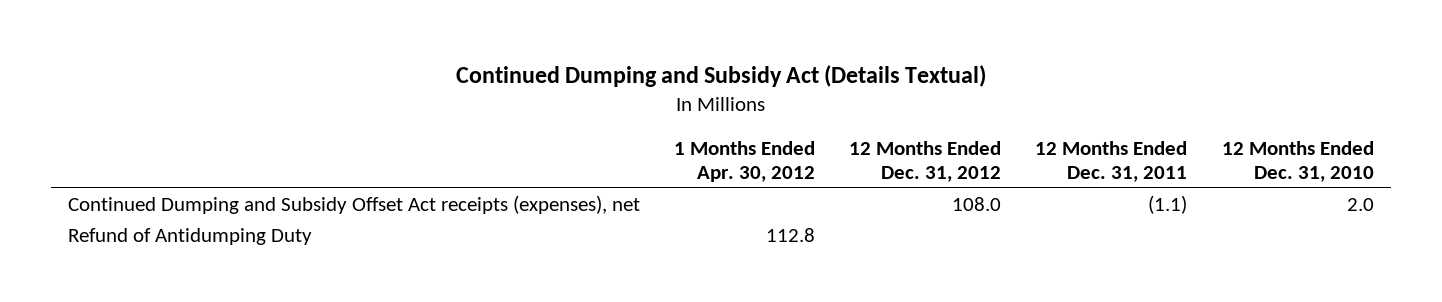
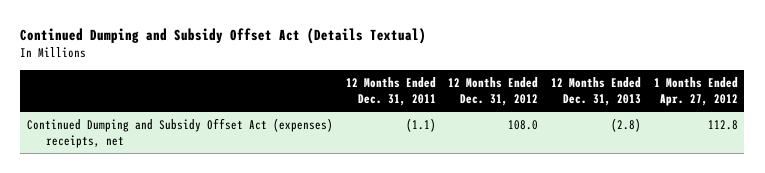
[455,65,986,88] Continued Dumping and Subsidy Act (Details Textual) -> [20,28,427,45] Continued Dumping and Subsidy Offset Act (Details Textual)
[674,140,816,182] 1 Months Ended Apr. 30, 2012 -> none
[1221,140,1374,182] 12 Months Ended Dec. 31, 2010 -> none
none -> [551,77,642,106] 12 Months Ended Dec. 31, 2013
none -> [654,77,739,106] 1 Months Ended Apr. 27, 2012
[67,228,312,246] Refund of Antidumping Duty -> none
[67,195,640,215] Continued Dumping and Subsidy Offset Act receipts (expenses), net -> [26,118,333,148] Continued Dumping and Subsidy Offset Act (expenses) receipts, net

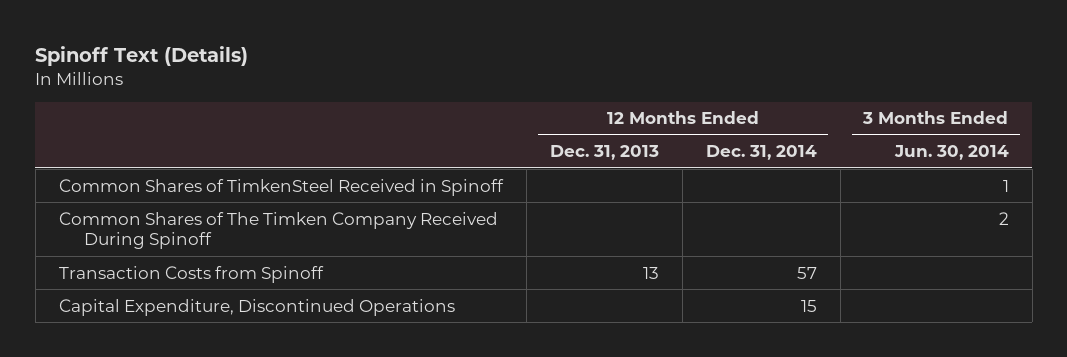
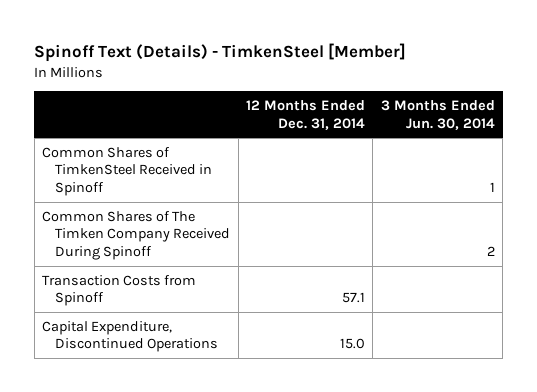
[35,45,249,66] Spinoff Text (Details) -> [34,42,407,62] Spinoff Text (Details) - TimkenSteel [Member]
[549,145,659,161] Dec. 31, 2013 -> none
[796,266,817,279] 57 -> [342,292,366,304] 57.1
[800,299,817,312] 15 -> [340,338,366,350] 15.0

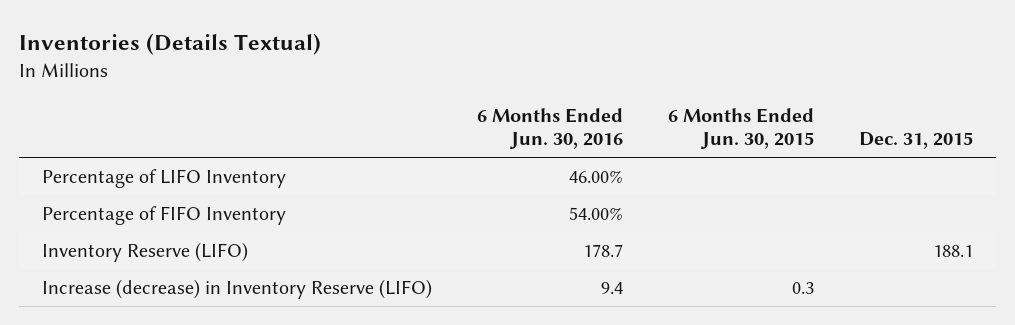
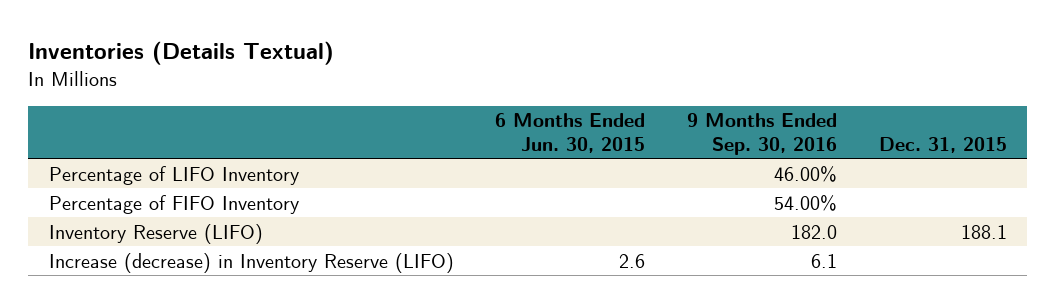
[476,108,623,150] 6 Months Ended Jun. 30, 2016 -> none
none -> [686,113,837,155] 9 Months Ended Sep. 30, 2016
[792,281,815,294] 0.3 -> [619,253,646,268] 2.6

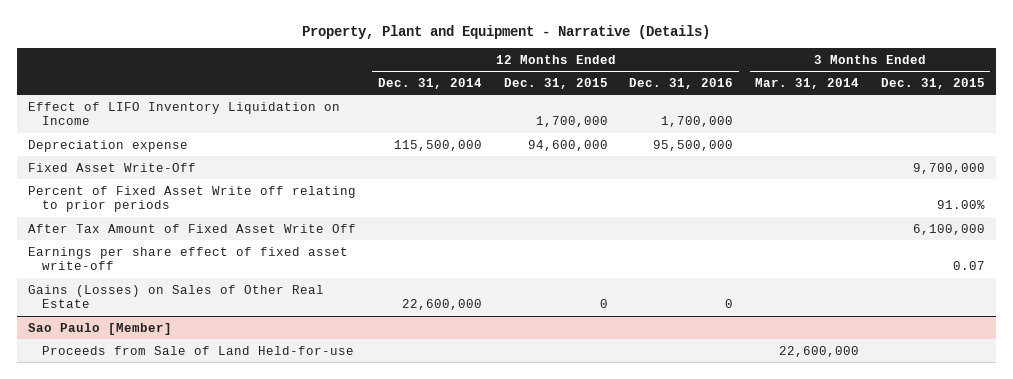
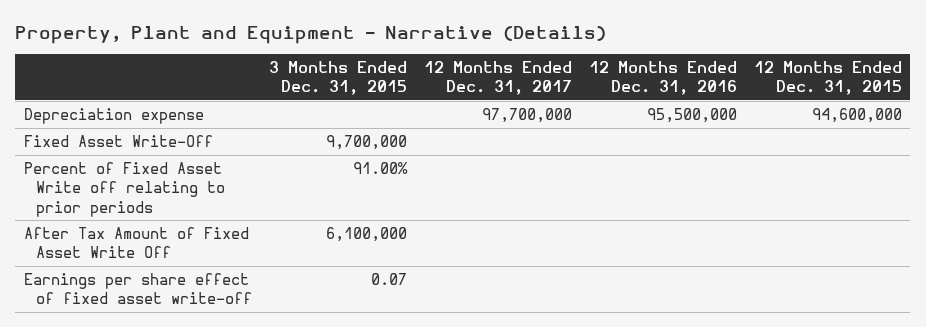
[377,77,482,89] Dec. 31, 2014 -> none
[755,77,860,89] Mar. 31, 2014 -> none
none -> [424,60,573,95] 12 Months Ended Dec. 31, 2017
[27,101,340,126] Effect of LIFO Inventory Liquidation on Income -> none
[27,284,324,309] Gains (Losses) on Sales of Other Real Estate -> none
[27,322,172,335] Sao Paulo [Member] -> none
[41,345,354,355] Proceeds from Sale of Land Held-for-use -> none

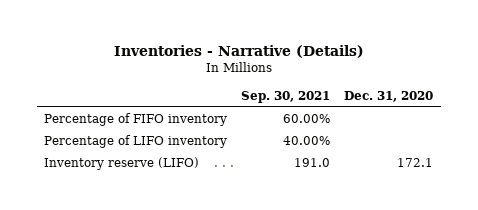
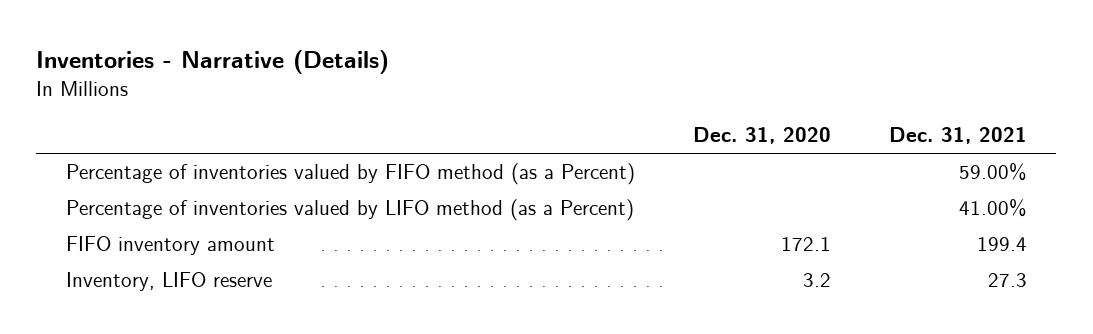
[241,90,331,103] Sep. 30, 2021 -> none
none -> [889,127,1028,145] Dec. 31, 2021
[44,112,228,126] Percentage of FIFO inventory -> [65,163,635,186] Percentage of inventories valued by FIFO method (as a Percent)
[44,134,228,148] Percentage of LIFO inventory -> [65,199,634,222] Percentage of inventories valued by LIFO method (as a Percent)
none -> [65,236,275,256] FIFO inventory amount
[44,156,200,170] Inventory reserve (LIFO) -> [65,272,272,292] Inventory, LIFO reserve
[397,157,434,167] 172.1 -> [802,273,831,288] 3.2

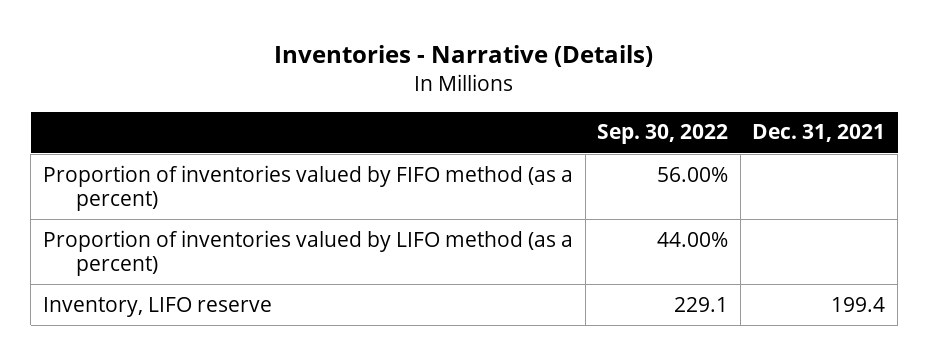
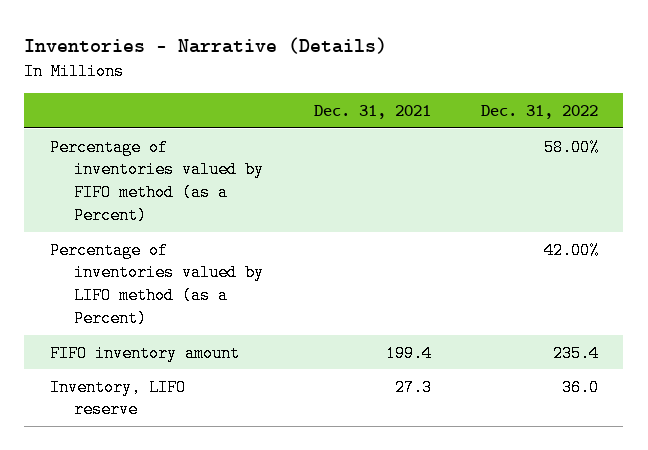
[597,124,729,145] Sep. 30, 2022 -> none
none -> [481,104,599,119] Dec. 31, 2022
[43,164,574,212] Proportion of inventories valued by FIFO method (as a percent) -> [49,138,265,225] Percentage of inventories valued by FIFO method (as a Percent)
[43,229,574,277] Proportion of inventories valued by LIFO method (as a percent) -> [49,241,265,328] Percentage of inventories valued by LIFO method (as a Percent)
none -> [49,344,240,362] FIFO inventory amount
[831,296,886,312] 199.4 -> [394,378,432,396] 27.3

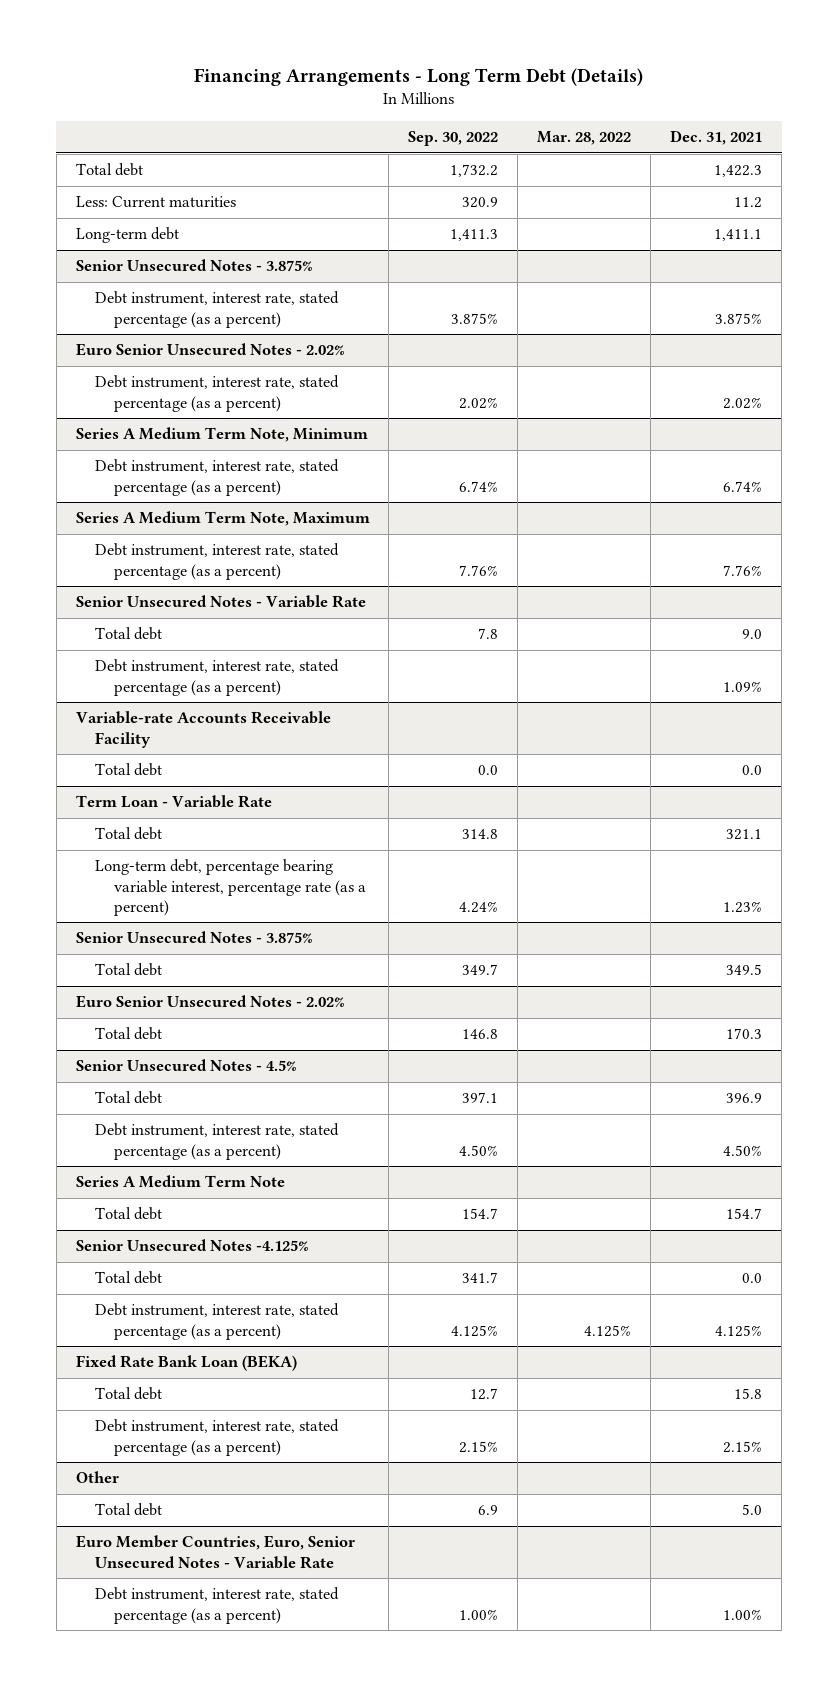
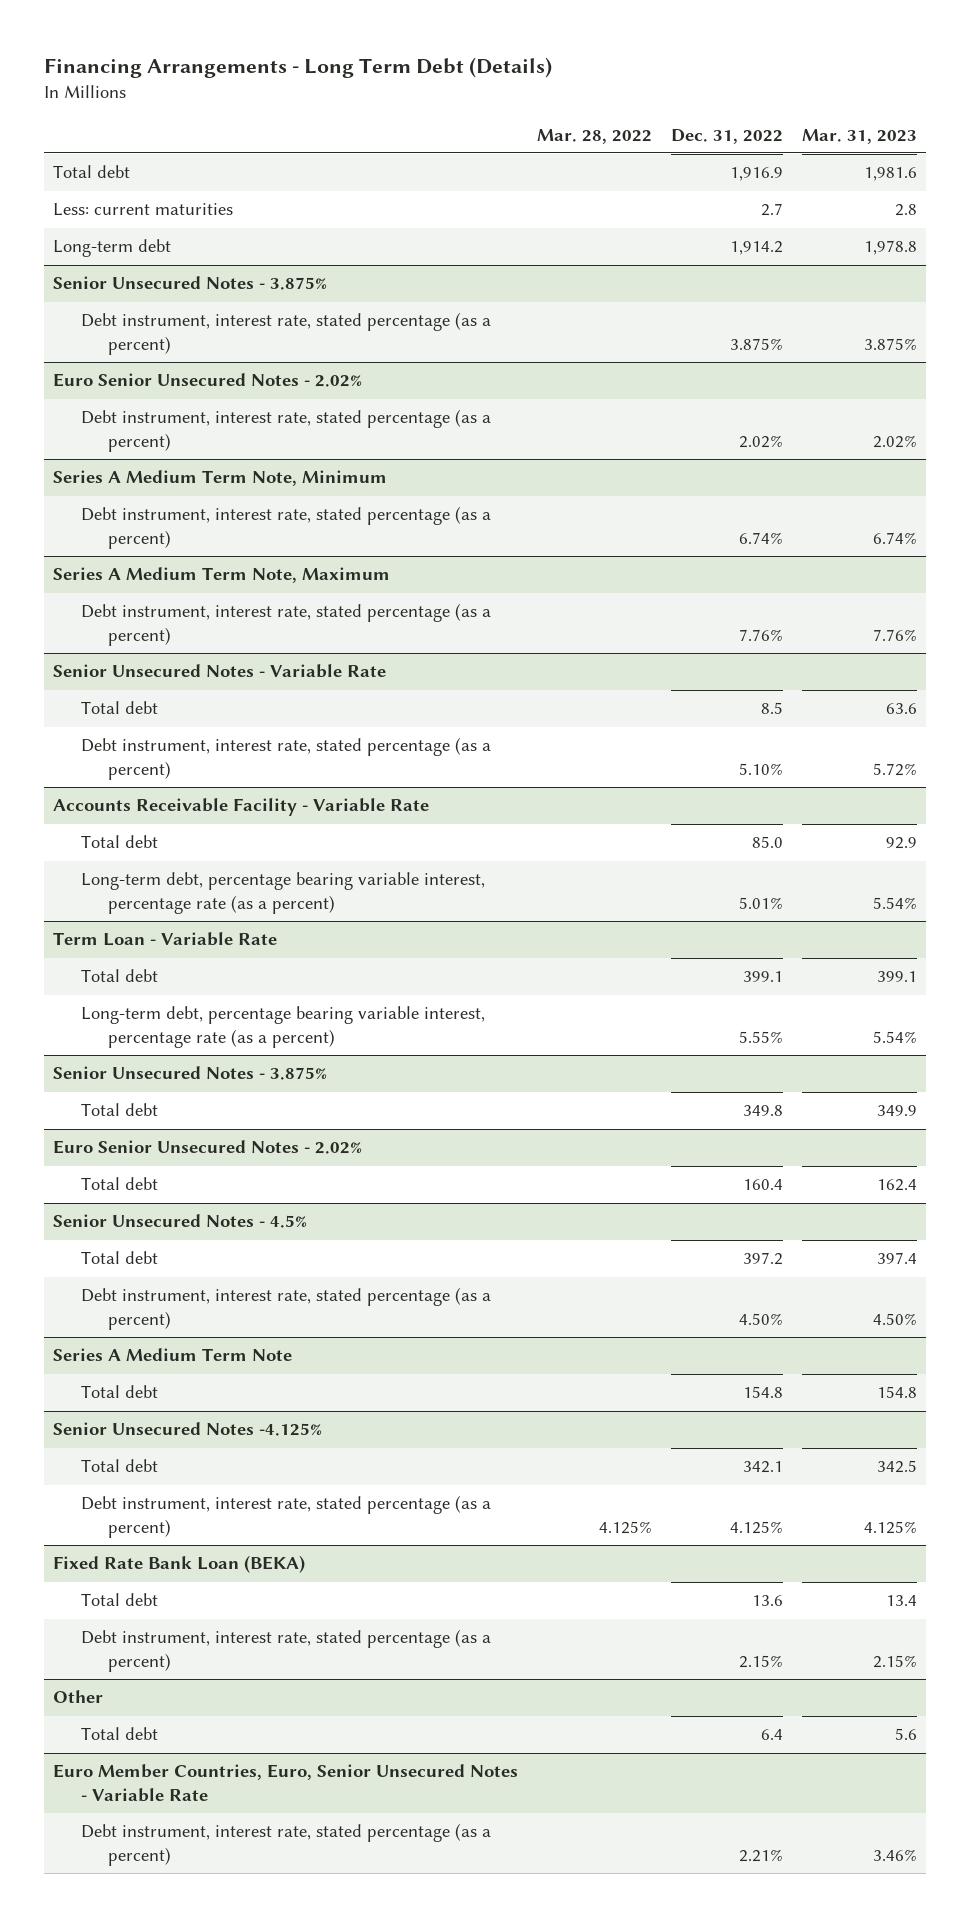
[408,131,499,147] Sep. 30, 2022 -> none
[670,130,763,146] Dec. 31, 2021 -> none
none -> [670,128,783,144] Dec. 31, 2022
none -> [801,128,917,144] Mar. 31, 2023
[75,196,236,209] Less: Current maturities -> [53,203,234,217] Less: current maturities
[75,711,331,748] Variable-rate Accounts Receivable Facility -> [53,798,430,817] Accounts Receivable Facility - Variable Rate
none -> [80,872,485,914] Long-term debt, percentage bearing variable interest, percentage rate (as a percent)

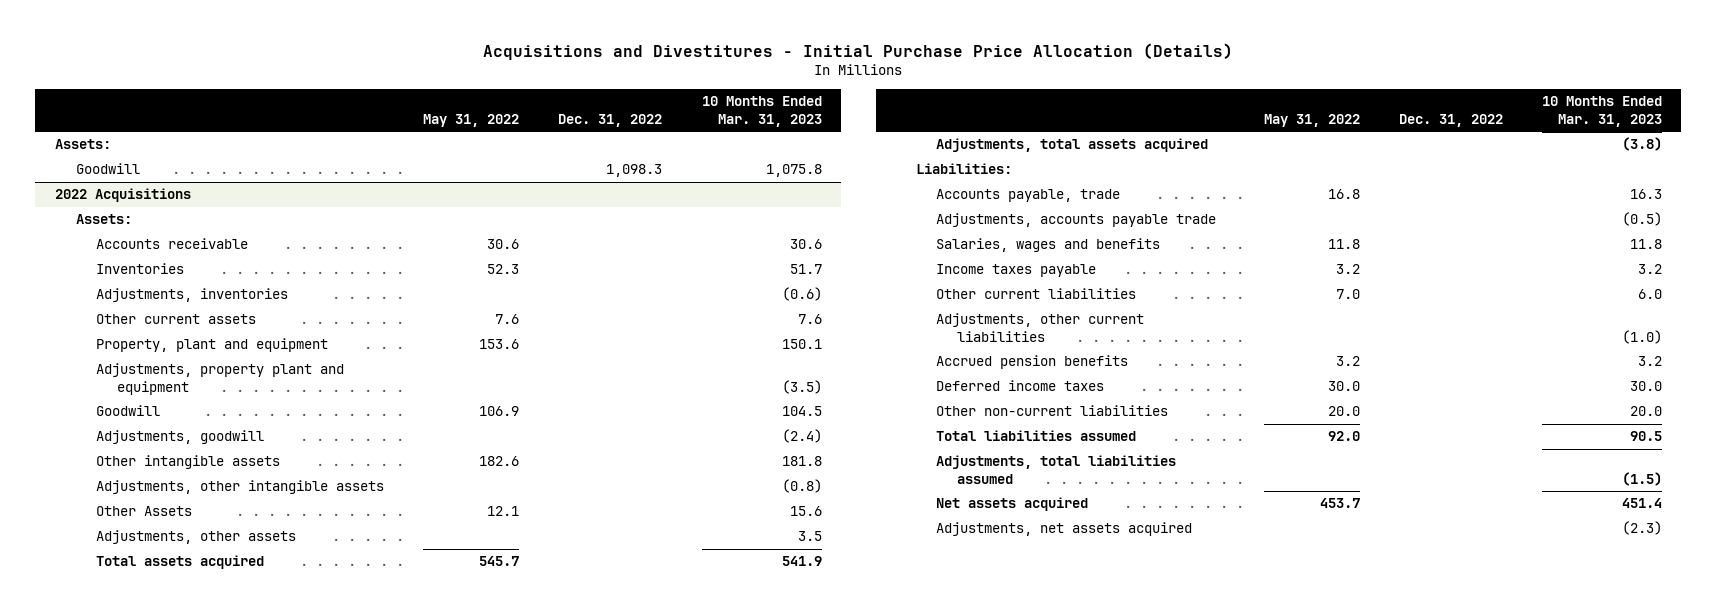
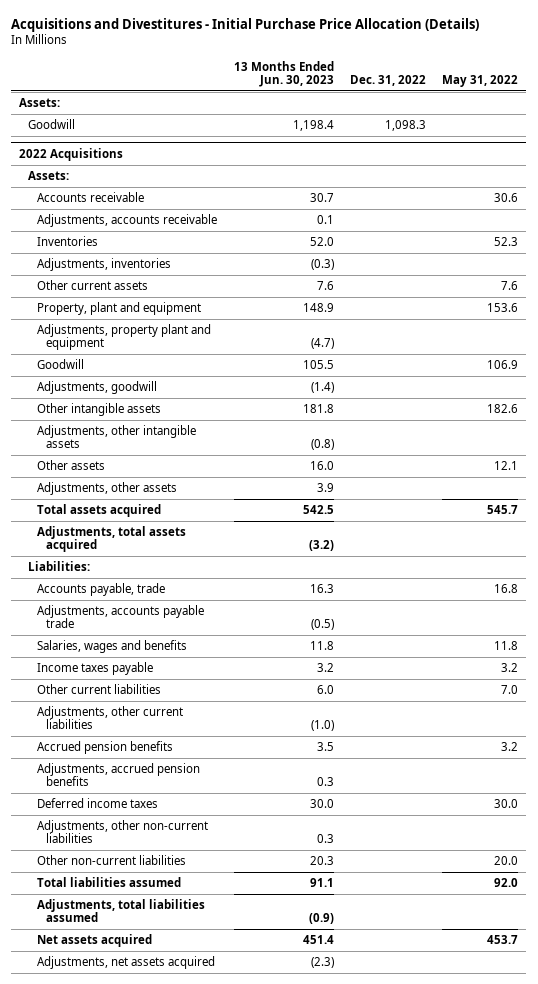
[701,96,822,127] 10 Months Ended Mar. 31, 2023 -> none
none -> [233,60,334,87] 13 Months Ended Jun. 30, 2023
none -> [37,214,218,228] Adjustments, accounts receivable
[96,506,193,517] Other Assets -> [37,460,106,471] Other assets
none -> [37,763,201,787] Adjustments, accrued pension benefits
none -> [37,820,209,844] Adjustments, other non-current liabilities

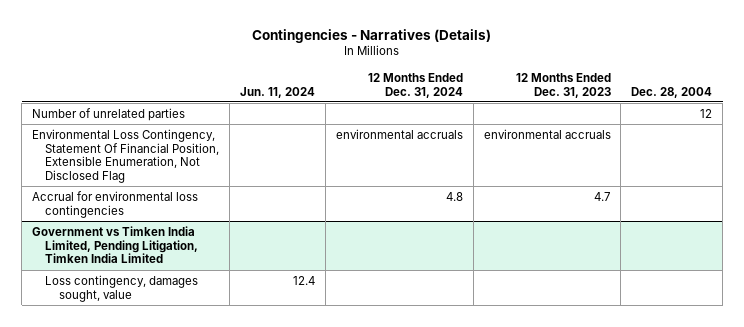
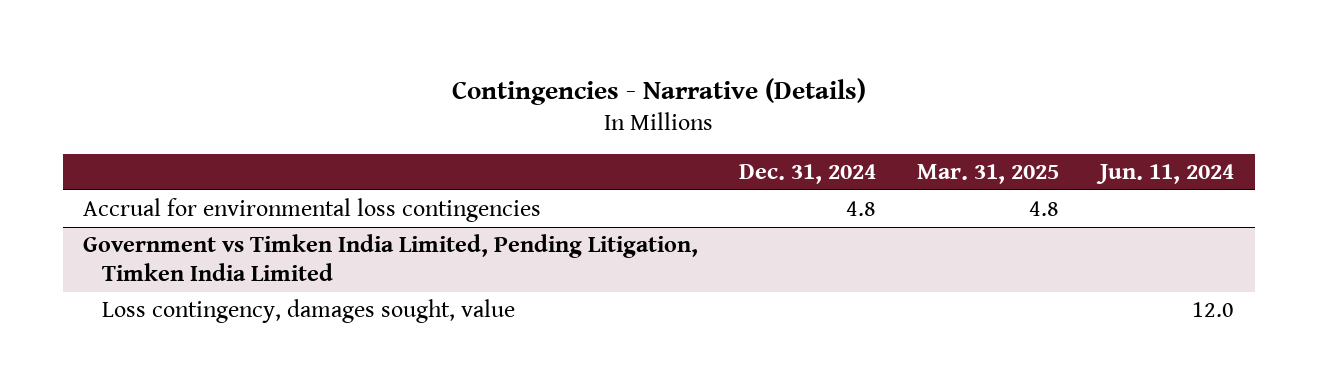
[252,28,492,43] Contingencies - Narratives (Details) -> [451,78,866,106] Contingencies - Narrative (Details)
[367,72,463,98] 12 Months Ended Dec. 31, 2024 -> none
[515,72,611,98] 12 Months Ended Dec. 31, 2023 -> none
[631,86,713,98] Dec. 28, 2004 -> none
none -> [739,164,877,185] Dec. 31, 2024
none -> [917,164,1060,185] Mar. 31, 2025
[32,107,186,121] Number of unrelated parties -> none
[32,128,220,184] Environmental Loss Contingency, Statement Of Financial Position, Extensible Enumeration, Not Disclosed Flag -> none
[293,275,316,285] 12.4 -> [1192,302,1235,318] 12.0

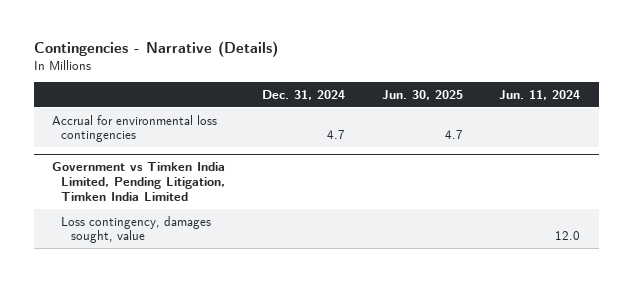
[917,164,1060,185] Mar. 31, 2025 -> none
none -> [381,89,463,100] Jun. 30, 2025
[846,201,877,217] 4.8 -> [326,130,345,140] 4.7

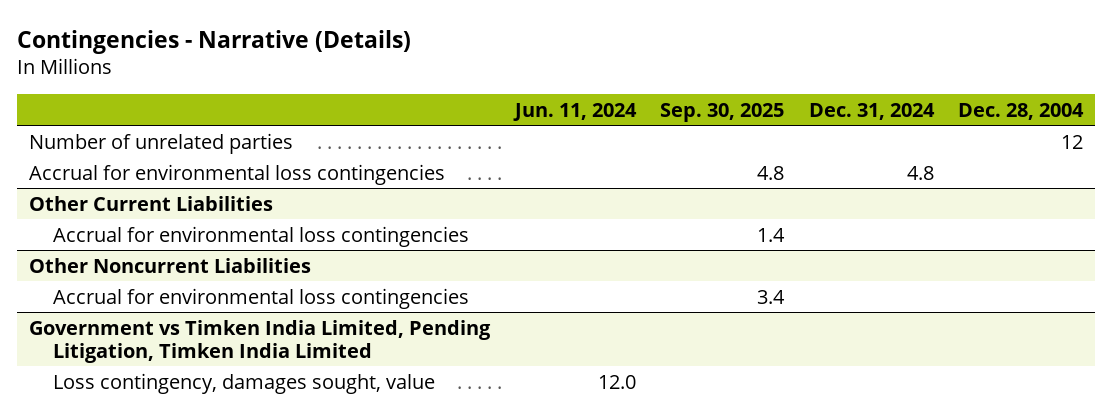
[381,89,463,100] Jun. 30, 2025 -> none
none -> [660,102,785,122] Sep. 30, 2025
none -> [958,102,1085,120] Dec. 28, 2004
none -> [29,132,294,154] Number of unrelated parties
[326,130,345,140] 4.7 -> [906,165,934,180] 4.8
none -> [29,195,274,211] Other Current Liabilities
none -> [52,225,469,247] Accrual for environmental loss contingencies
none -> [29,257,312,273] Other Noncurrent Liabilities
none -> [52,287,469,309] Accrual for environmental loss contingencies

